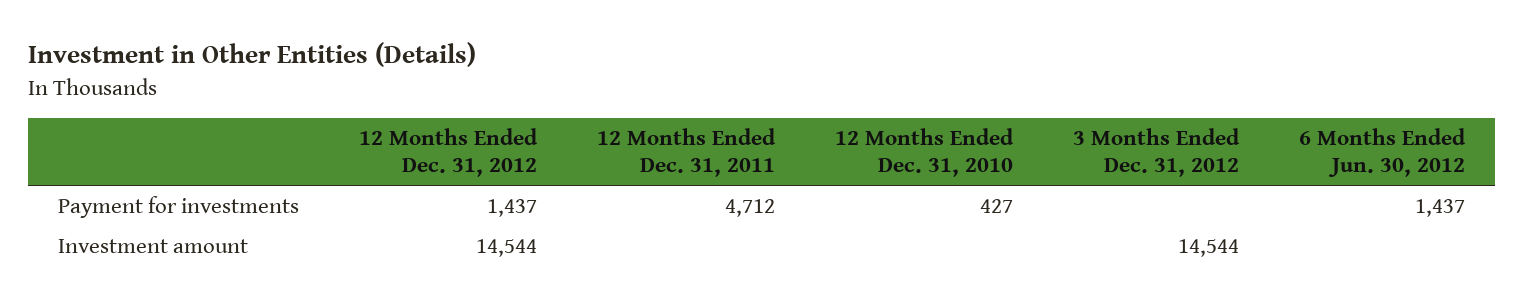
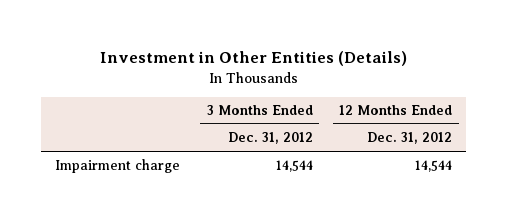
[596,128,776,178] 12 Months Ended Dec. 31, 2011 -> none
[835,128,1015,178] 12 Months Ended Dec. 31, 2010 -> none
[1299,128,1467,178] 6 Months Ended Jun. 30, 2012 -> none
[57,196,299,219] Payment for investments -> none
[57,239,248,254] Investment amount -> [54,159,180,174] Impairment charge

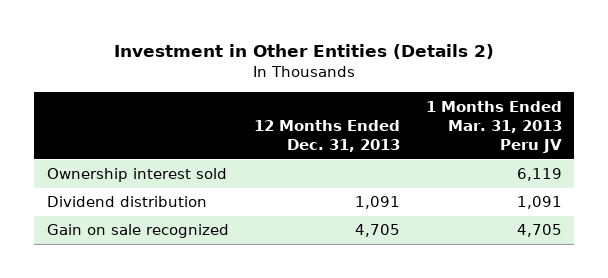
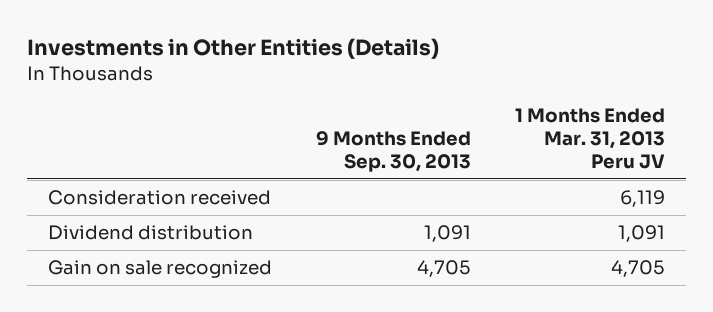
[114,43,495,59] Investment in Other Entities (Details 2) -> [26,37,439,59] Investments in Other Entities (Details)
[254,119,401,153] 12 Months Ended Dec. 31, 2013 -> none
none -> [315,131,471,173] 9 Months Ended Sep. 30, 2013
[46,168,227,183] Ownership interest sold -> [48,189,272,205] Consideration received

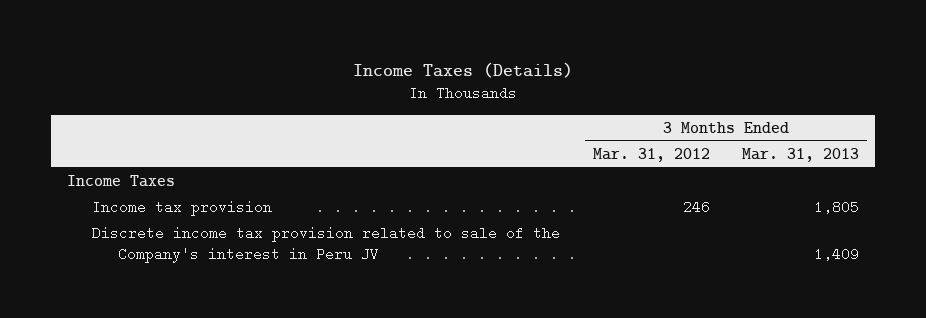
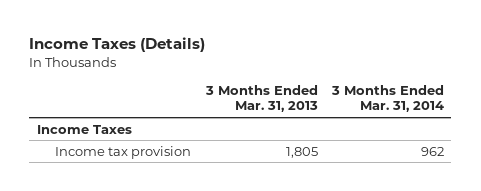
[592,147,710,162] Mar. 31, 2012 -> none
none -> [331,85,445,113] 3 Months Ended Mar. 31, 2014
[92,226,561,264] Discrete income tax provision related to sale of the Company's interest in Peru JV -> none

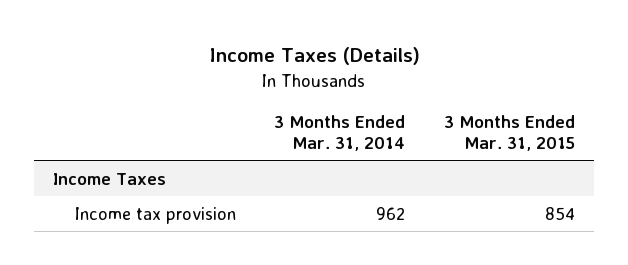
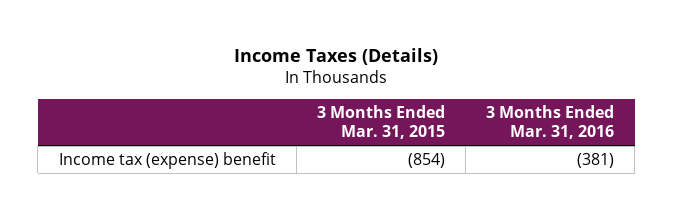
[274,115,406,152] 3 Months Ended Mar. 31, 2014 -> none
none -> [486,105,615,140] 3 Months Ended Mar. 31, 2016
[53,172,167,185] Income Taxes -> none
[75,206,237,224] Income tax provision -> [58,152,276,170] Income tax (expense) benefit
[544,206,575,220] 854 -> [407,153,445,169] (854)

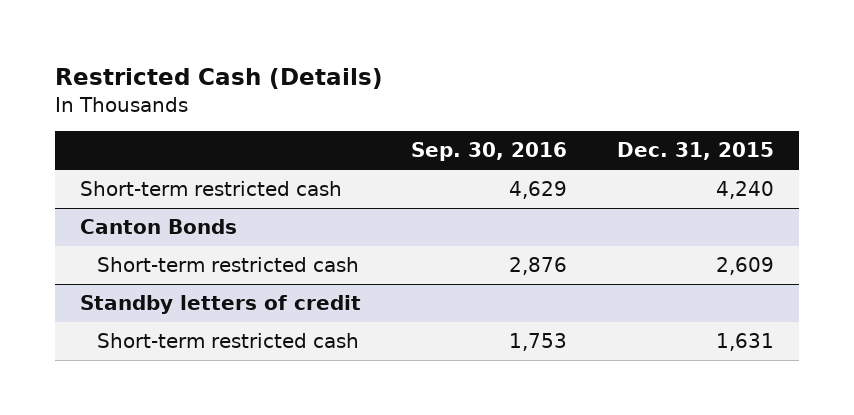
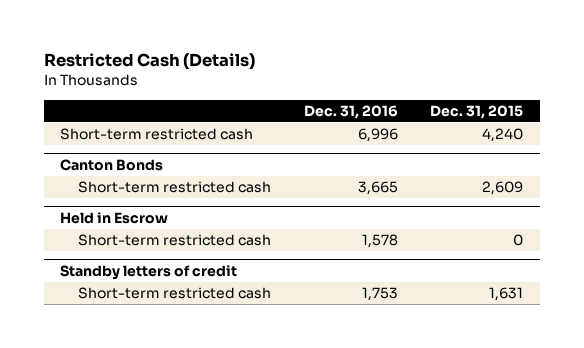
[411,142,568,162] Sep. 30, 2016 -> none
none -> [303,104,398,119] Dec. 31, 2016
none -> [60,212,169,225] Held in Escrow
none -> [77,234,271,247] Short-term restricted cash

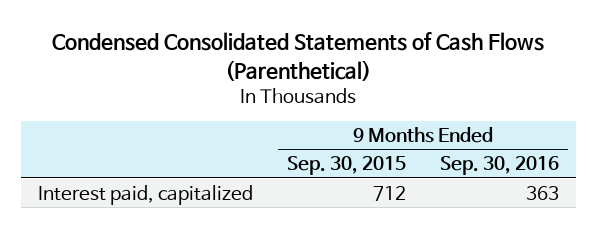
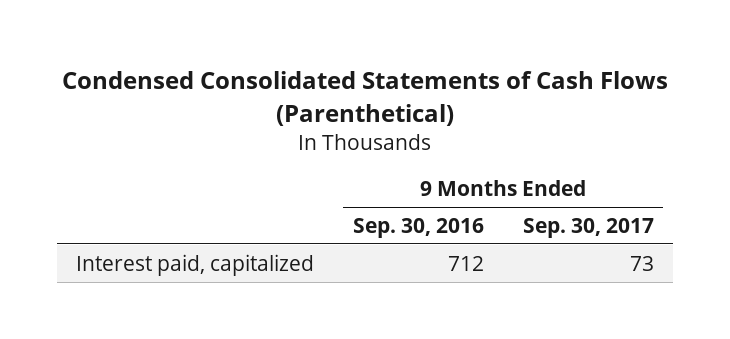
[286,156,406,176] Sep. 30, 2015 -> none
none -> [522,217,654,238] Sep. 30, 2017
[526,185,560,200] 363 -> [448,255,485,271] 712

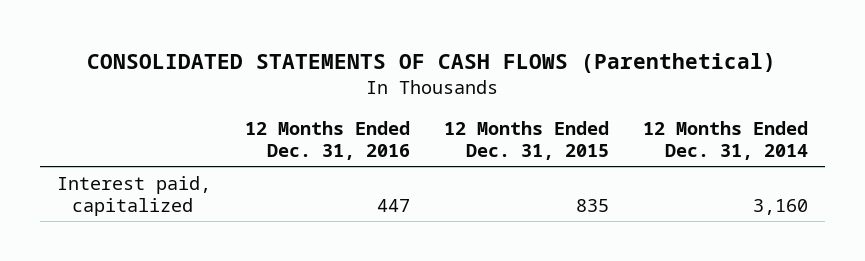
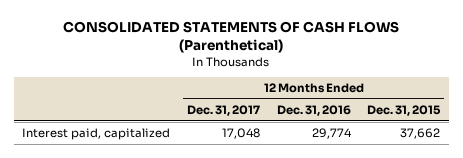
[642,120,808,161] 12 Months Ended Dec. 31, 2014 -> none
none -> [186,104,260,116] Dec. 31, 2017
[377,198,411,212] 447 -> [311,128,352,140] 29,774
[575,198,609,212] 835 -> [400,128,441,140] 37,662

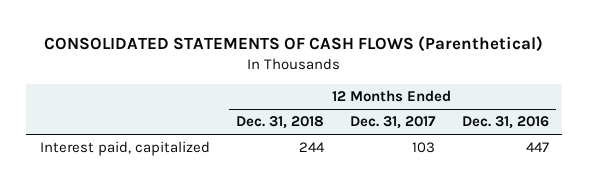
[367,104,442,116] Dec. 31, 2015 -> none
none -> [236,116,325,130] Dec. 31, 2018
[221,128,260,140] 17,048 -> [412,142,436,154] 103
[311,128,352,140] 29,774 -> [525,142,549,153] 447

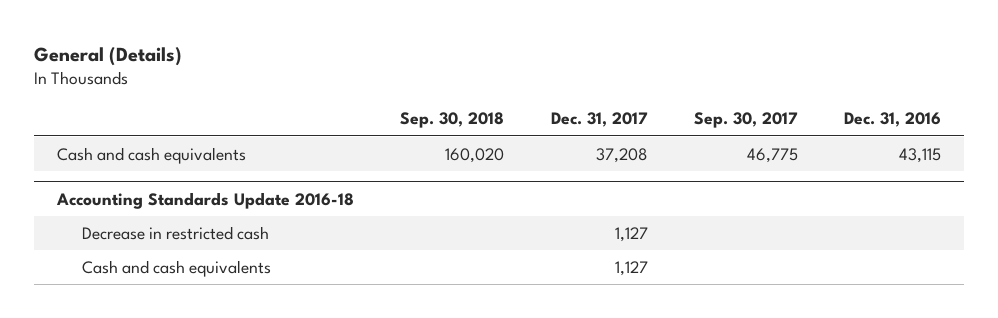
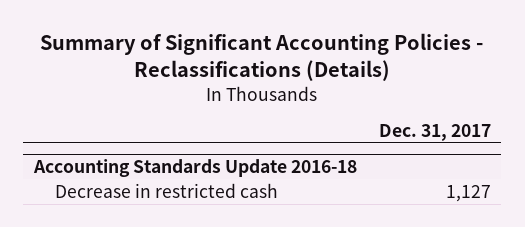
[34,46,183,66] General (Details) -> [40,33,484,82] Summary of Significant Accounting Policies - Reclassifications (Details)
[400,112,505,129] Sep. 30, 2018 -> none
[693,112,798,129] Sep. 30, 2017 -> none
[844,112,942,128] Dec. 31, 2016 -> none
[57,146,247,164] Cash and cash equivalents -> none
[81,259,271,277] Cash and cash equivalents -> none

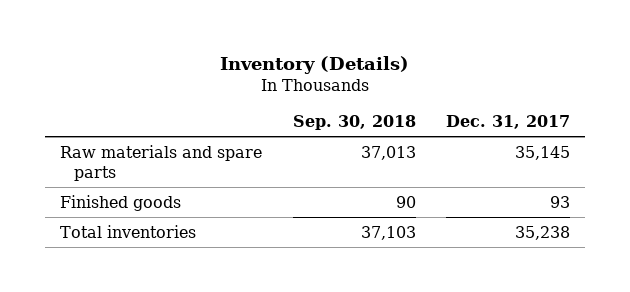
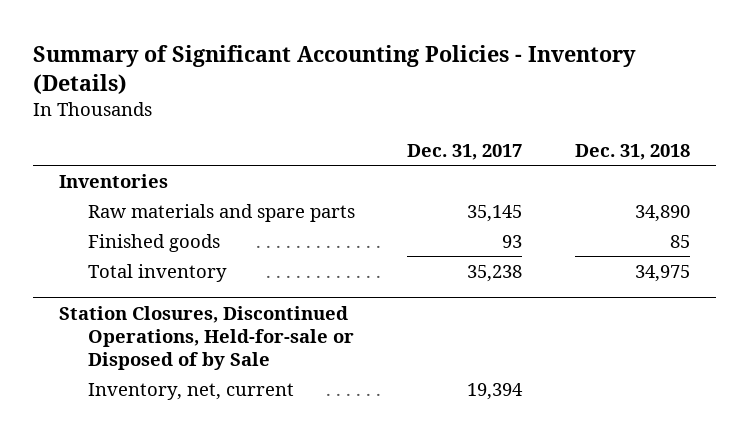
[220,55,410,74] Inventory (Details) -> [32,44,636,94] Summary of Significant Accounting Policies - Inventory (Details)
[292,115,416,131] Sep. 30, 2018 -> none
none -> [574,143,690,160] Dec. 31, 2018
none -> [59,173,169,188] Inventories
[60,224,197,238] Total inventories -> [87,263,227,282] Total inventory
none -> [59,305,354,370] Station Closures, Discontinued Operations, Held-for-sale or Disposed of by Sale
none -> [87,382,294,400] Inventory, net, current

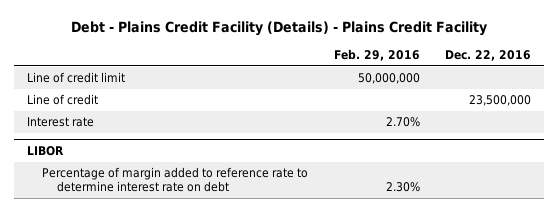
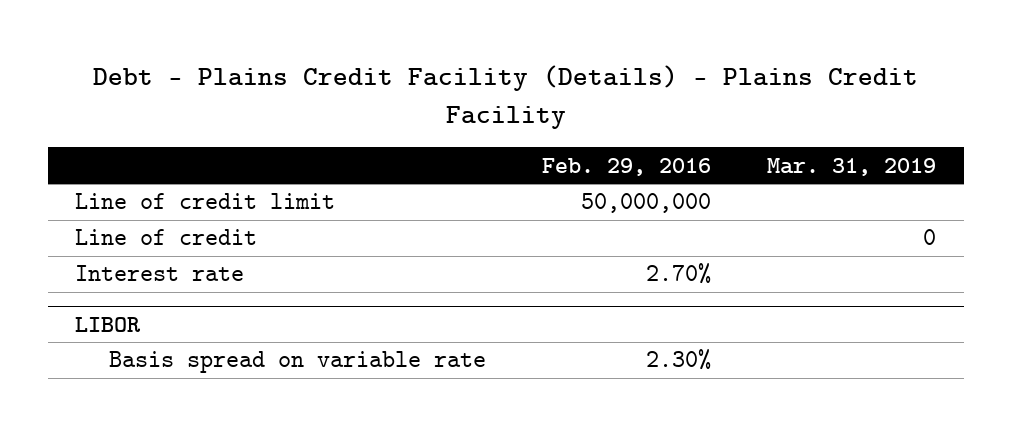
[445,50,532,62] Dec. 22, 2016 -> none
none -> [766,157,936,176] Mar. 31, 2019
[42,167,309,193] Percentage of margin added to reference rate to determine interest rate on debt -> [109,351,487,374] Basis spread on variable rate

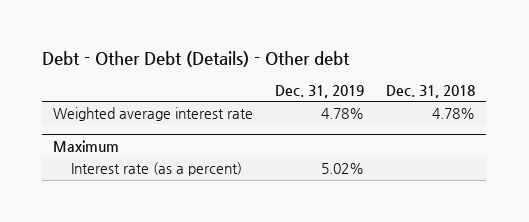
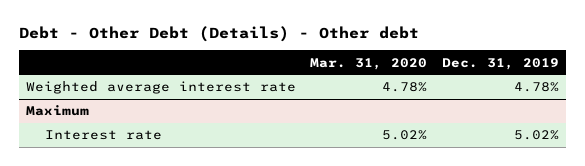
[386,84,476,98] Dec. 31, 2018 -> none
none -> [310,57,428,70] Mar. 31, 2020
[70,162,242,177] Interest rate (as a percent) -> [45,130,163,141] Interest rate

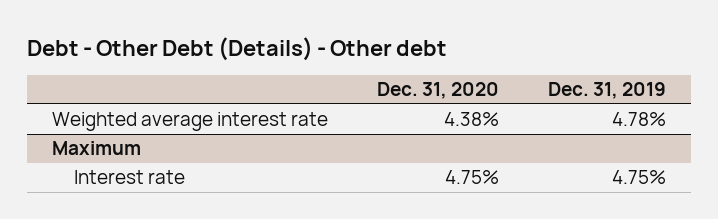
[310,57,428,70] Mar. 31, 2020 -> none
none -> [376,82,499,100] Dec. 31, 2020
[513,130,559,141] 5.02% -> [612,170,667,185] 4.75%

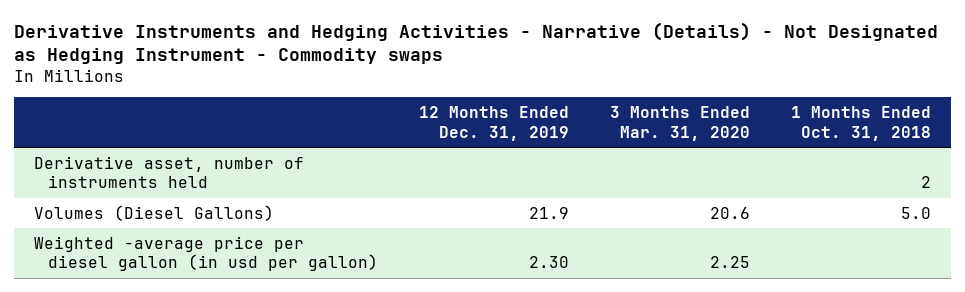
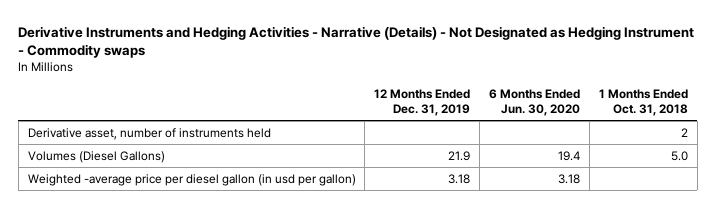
[609,105,750,141] 3 Months Ended Mar. 31, 2020 -> none
none -> [489,89,581,117] 6 Months Ended Jun. 30, 2020
[529,256,570,269] 2.30 -> [448,173,471,184] 3.18

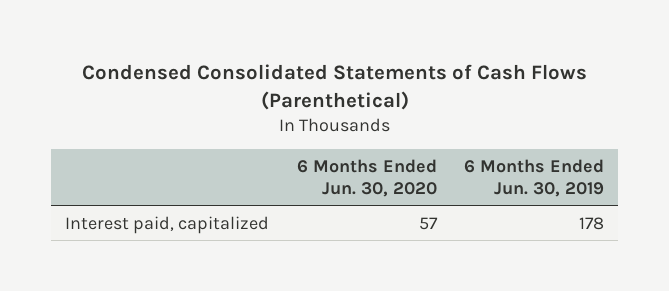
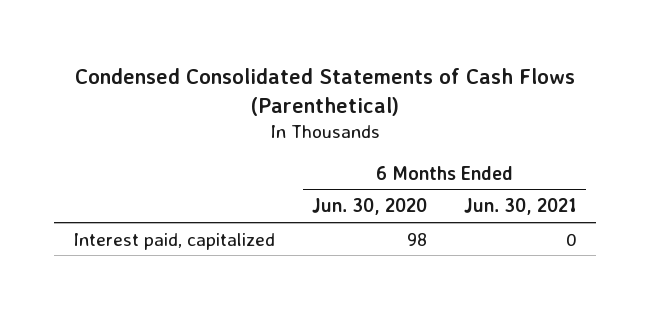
[464,159,605,197] 6 Months Ended Jun. 30, 2019 -> none
none -> [464,198,578,216] Jun. 30, 2021
[418,216,438,230] 57 -> [407,232,428,246] 98

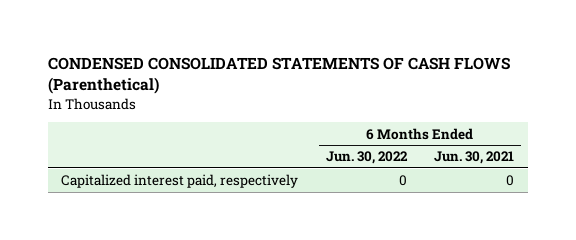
[75,67,576,116] Condensed Consolidated Statements of Cash Flows (Parenthetical) -> [47,56,510,95] CONDENSED CONSOLIDATED STATEMENTS OF CASH FLOWS (Parenthetical)
[312,198,428,216] Jun. 30, 2020 -> none
none -> [325,151,408,165] Jun. 30, 2022
[72,232,275,250] Interest paid, capitalized -> [61,174,299,189] Capitalized interest paid, respectively

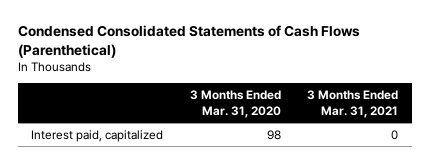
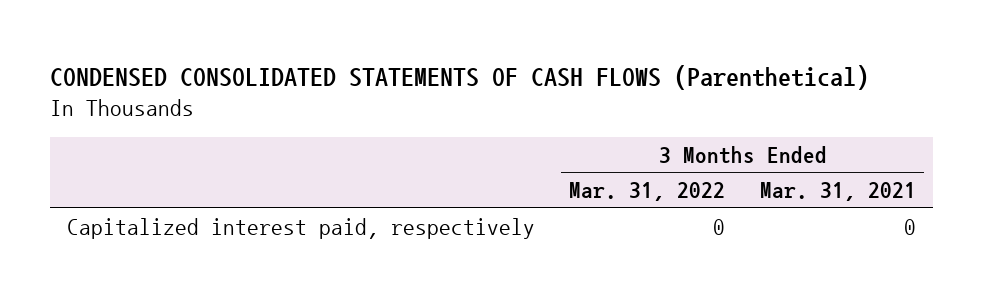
[17,25,360,59] Condensed Consolidated Statements of Cash Flows (Parenthetical) -> [49,64,869,90] CONDENSED CONSOLIDATED STATEMENTS OF CASH FLOWS (Parenthetical)
[189,90,281,118] 3 Months Ended Mar. 31, 2020 -> none
none -> [569,182,726,202] Mar. 31, 2022
[30,129,163,142] Interest paid, capitalized -> [67,217,536,239] Capitalized interest paid, respectively

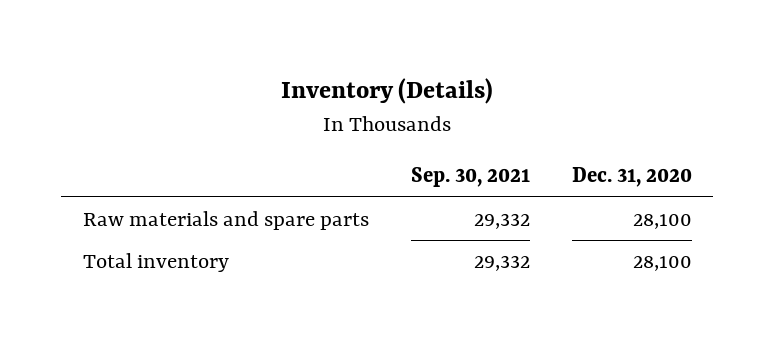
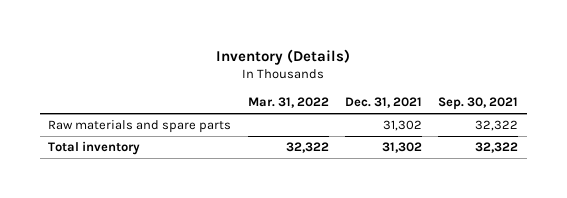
[572,167,693,188] Dec. 31, 2020 -> none
none -> [247,97,329,109] Mar. 31, 2022
none -> [345,97,423,109] Dec. 31, 2021
[473,212,530,229] 29,332 -> [475,120,519,132] 32,322
[473,254,530,271] 29,332 -> [475,142,519,154] 32,322

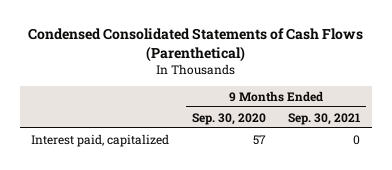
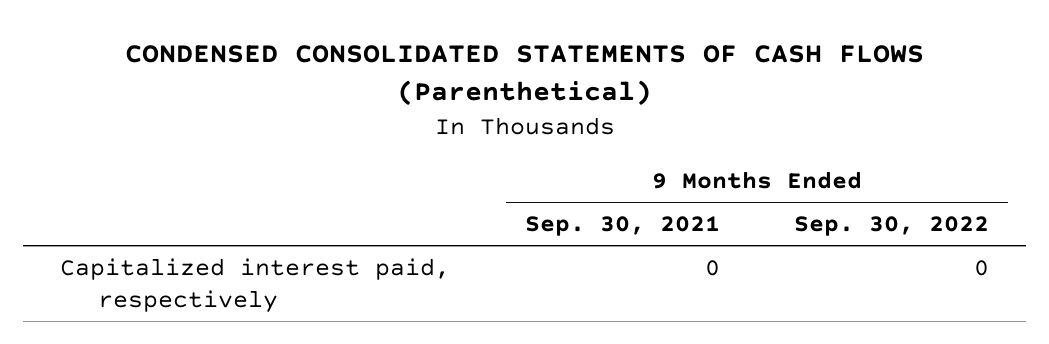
[27,27,363,62] Condensed Consolidated Statements of Cash Flows (Parenthetical) -> [124,44,924,107] CONDENSED CONSOLIDATED STATEMENTS OF CASH FLOWS (Parenthetical)
[191,112,266,125] Sep. 30, 2020 -> none
none -> [794,216,990,237] Sep. 30, 2022
[31,133,170,147] Interest paid, capitalized -> [60,258,451,313] Capitalized interest paid, respectively

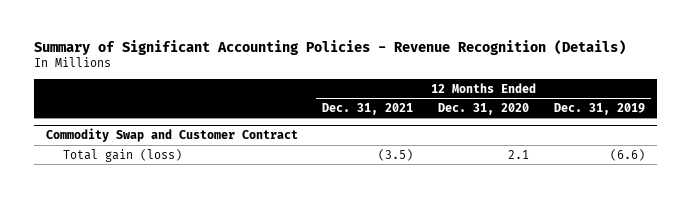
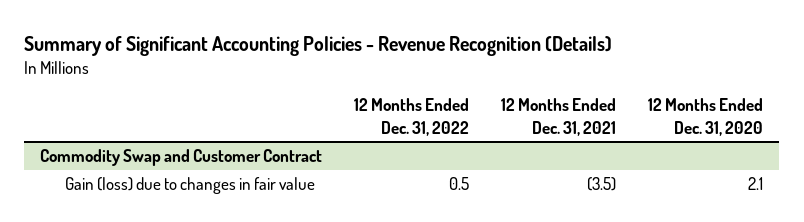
[553,102,645,115] Dec. 31, 2019 -> none
none -> [354,98,470,136] 12 Months Ended Dec. 31, 2022
[62,148,182,162] Total gain (loss) -> [65,177,316,195] Gain (loss) due to changes in fair value

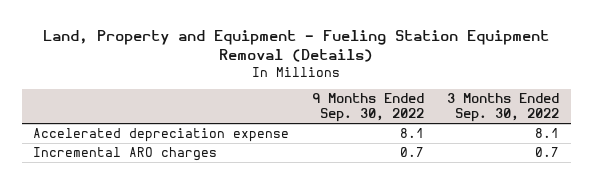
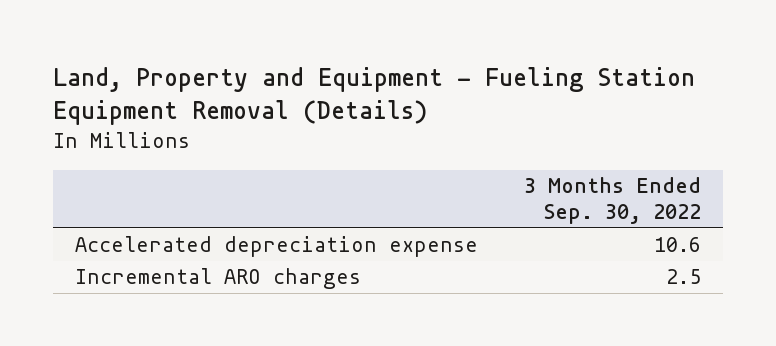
[312,93,425,123] 9 Months Ended Sep. 30, 2022 -> none
[535,128,560,139] 8.1 -> [653,237,701,253] 10.6
[535,147,560,158] 0.7 -> [665,269,701,285] 2.5

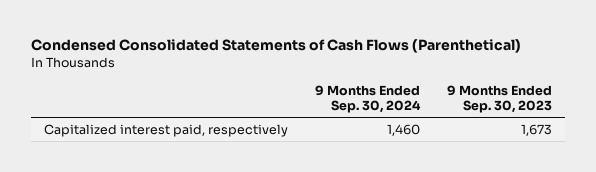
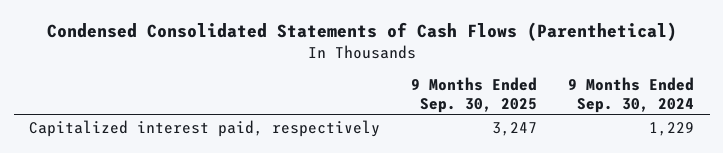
[446,84,552,113] 9 Months Ended Sep. 30, 2023 -> none
none -> [411,77,538,113] 9 Months Ended Sep. 30, 2025
[386,124,420,137] 1,460 -> [649,121,695,136] 1,229

